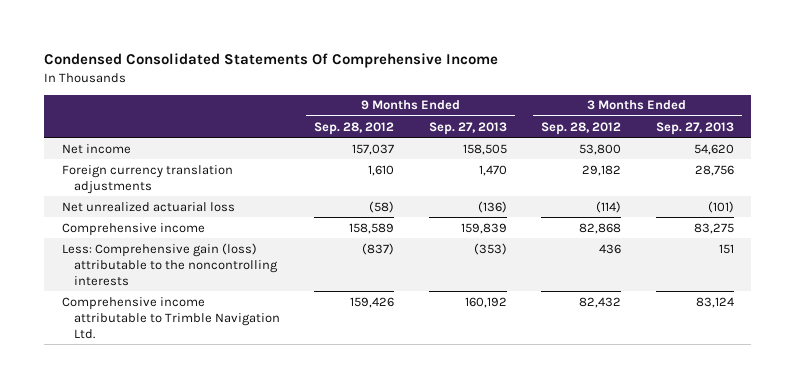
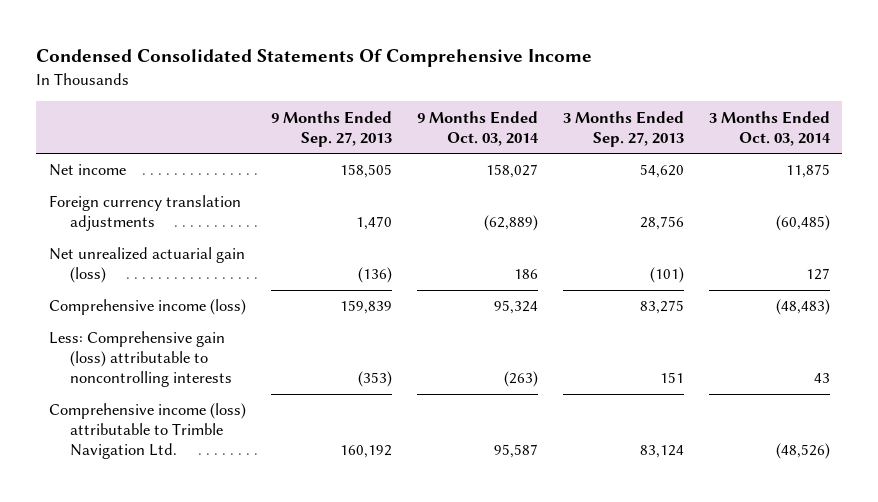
[314,121,395,135] Sep. 28, 2012 -> none
[541,121,622,135] Sep. 28, 2012 -> none
none -> [416,110,539,146] 9 Months Ended Oct. 03, 2014
none -> [708,110,831,146] 3 Months Ended Oct. 03, 2014
[61,201,235,212] Net unrealized actuarial loss -> [48,247,245,284] Net unrealized actuarial gain (loss)
[61,222,205,236] Comprehensive income -> [48,299,246,316] Comprehensive income (loss)
[61,242,278,286] Less: Comprehensive gain (loss) attributable to the noncontrolling interests -> [48,331,232,388] Less: Comprehensive gain (loss) attributable to noncontrolling interests
[61,296,280,339] Comprehensive income attributable to Trimble Navigation Ltd. -> [48,403,246,460] Comprehensive income (loss) attributable to Trimble Navigation Ltd.

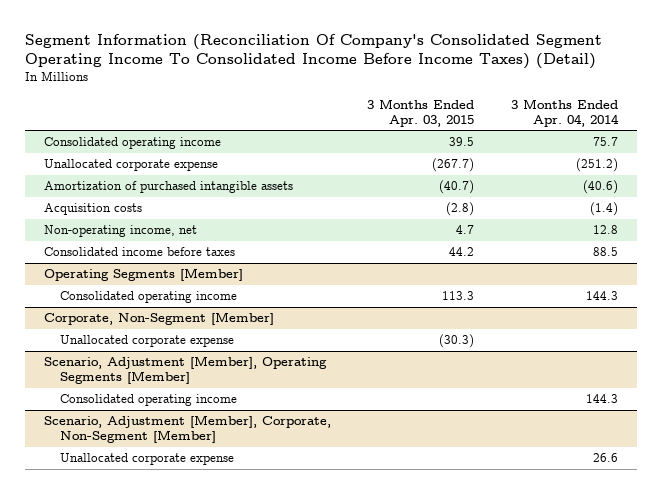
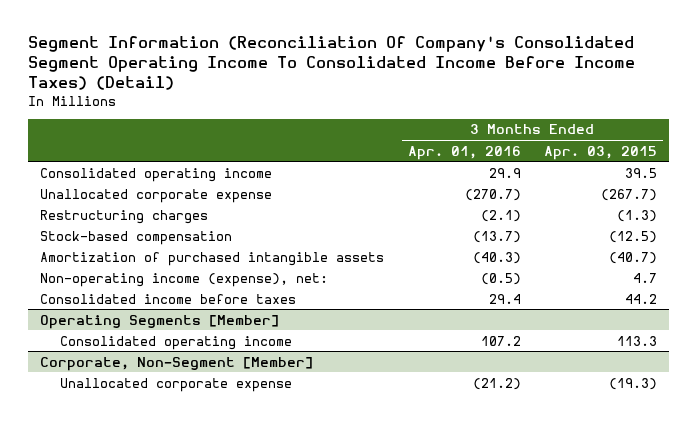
[511,98,620,127] 3 Months Ended Apr. 04, 2014 -> none
none -> [407,145,521,160] Apr. 01, 2016
none -> [39,209,208,224] Restructuring charges
none -> [39,230,232,245] Stock-based compensation
[43,203,142,216] Acquisition costs -> none
[43,225,197,238] Non-operating income, net -> [39,272,328,287] Non-operating income (expense), net:
[43,356,327,385] Scenario, Adjustment [Member], Operating Segments [Member] -> none
[60,394,238,407] Consolidated operating income -> none
[43,415,331,444] Scenario, Adjustment [Member], Corporate, Non-Segment [Member] -> none
[60,453,235,466] Unallocated corporate expense -> none
[439,334,475,349] (30.3) -> [609,377,658,390] (19.3)

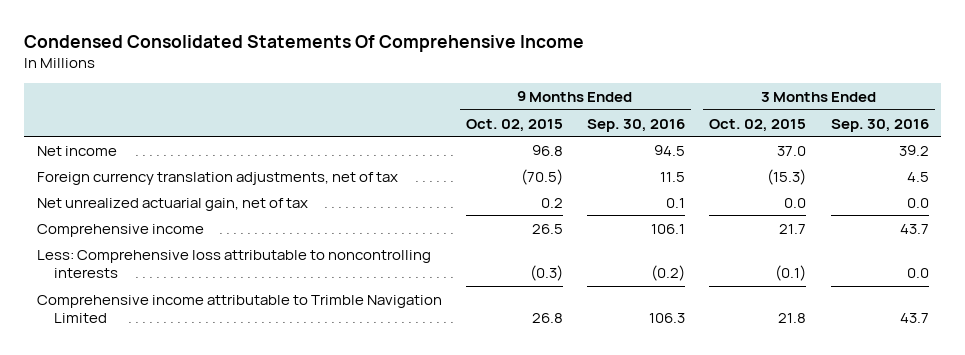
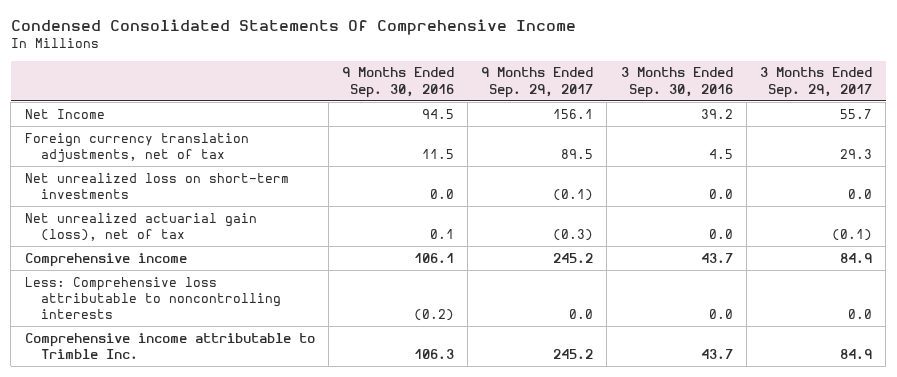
[465,118,563,132] Oct. 02, 2015 -> none
[709,118,807,132] Oct. 02, 2015 -> none
none -> [481,67,594,98] 9 Months Ended Sep. 29, 2017
none -> [759,67,872,98] 3 Months Ended Sep. 29, 2017
[36,145,117,156] Net income -> [24,108,105,119] Net Income
none -> [24,172,289,199] Net unrealized loss on short-term investments
[36,197,308,211] Net unrealized actuarial gain, net of tax -> [24,212,257,241] Net unrealized actuarial gain (loss), net of tax
[36,294,442,324] Comprehensive income attributable to Trimble Navigation Limited -> [24,332,315,359] Comprehensive income attributable to Trimble Inc.

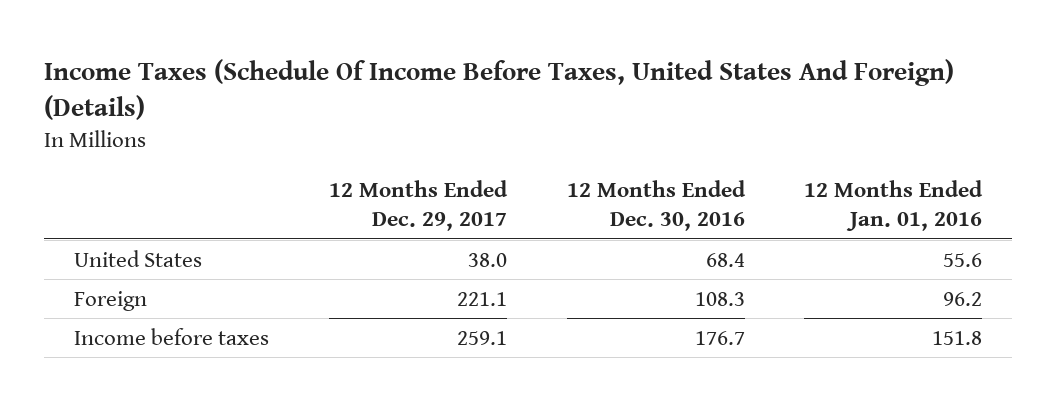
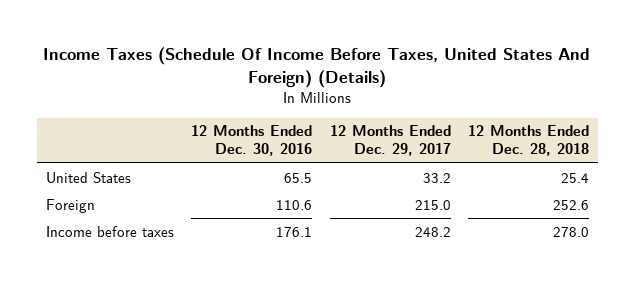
[804,179,984,232] 12 Months Ended Jan. 01, 2016 -> none
none -> [468,125,590,157] 12 Months Ended Dec. 28, 2018
[467,252,507,267] 38.0 -> [422,172,451,183] 33.2
[705,252,745,267] 68.4 -> [284,172,313,183] 65.5
[456,291,507,306] 221.1 -> [414,199,451,210] 215.0
[694,291,745,306] 108.3 -> [276,199,313,210] 110.6
[456,330,507,345] 259.1 -> [414,226,451,237] 248.2
[694,330,745,345] 176.7 -> [276,226,313,237] 176.1

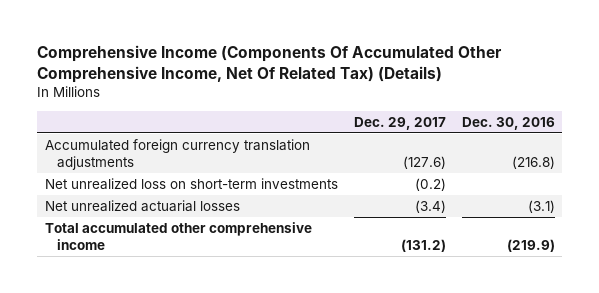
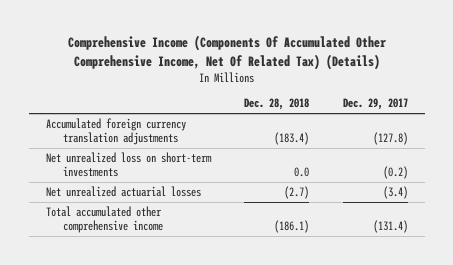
[461,116,555,130] Dec. 30, 2016 -> none
none -> [244,98,310,111] Dec. 28, 2018
[402,155,446,169] (127.6) -> [372,131,408,145] (127.8)
[400,238,446,252] (131.2) -> [372,219,408,233] (131.4)

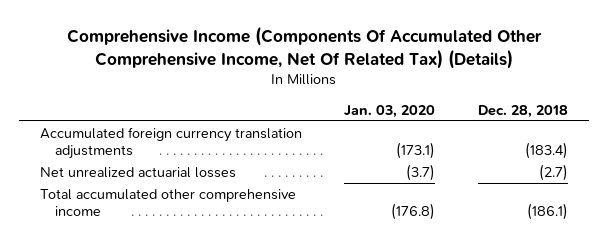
[342,98,408,111] Dec. 29, 2017 -> none
none -> [344,104,436,118] Jan. 03, 2020
[45,152,212,177] Net unrealized loss on short-term investments -> none

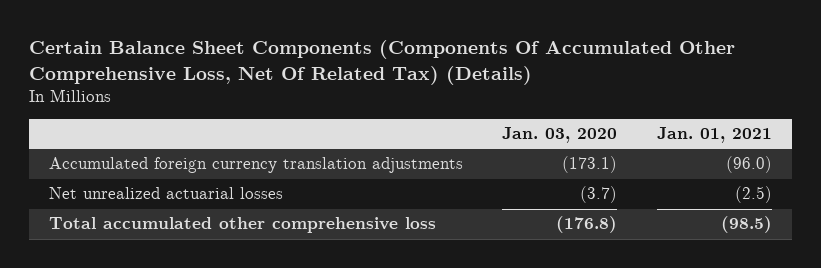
[66,26,542,69] Comprehensive Income (Components Of Accumulated Other Comprehensive Income, Net Of Related Tax) (Details) -> [28,40,735,85] Certain Balance Sheet Components (Components Of Accumulated Other Comprehensive Loss, Net Of Related Tax) (Details)
[477,104,568,118] Dec. 28, 2018 -> none
none -> [657,127,773,144] Jan. 01, 2021
[40,188,297,217] Total accumulated other comprehensive income -> [48,217,436,234] Total accumulated other comprehensive loss

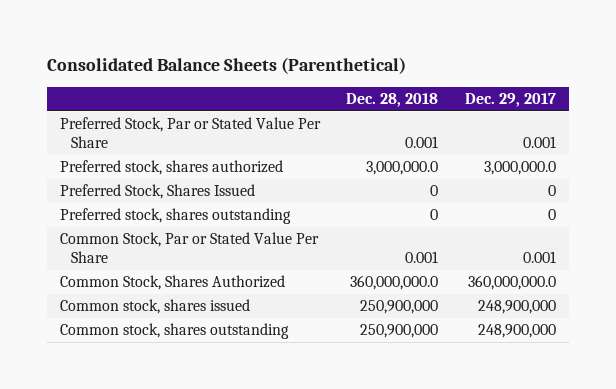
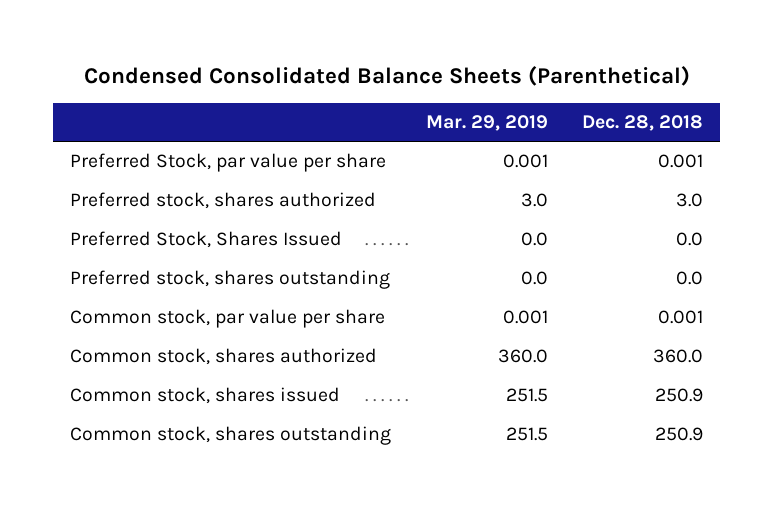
[47,57,407,75] Consolidated Balance Sheets (Parenthetical) -> [83,66,690,87] Condensed Consolidated Balance Sheets (Parenthetical)
[464,92,556,107] Dec. 29, 2017 -> none
none -> [425,115,548,132] Mar. 29, 2019
[60,117,322,149] Preferred Stock, Par or Stated Value Per Share -> [70,153,387,173] Preferred Stock, par value per share
[366,161,439,176] 3,000,000.0 -> [676,193,704,208] 3.0
[430,185,439,197] 0 -> [676,232,704,247] 0.0
[430,209,439,221] 0 -> [676,271,704,286] 0.0
[60,232,320,264] Common Stock, Par or Stated Value Per Share -> [70,309,386,329] Common stock, par value per share
[60,275,286,291] Common Stock, Shares Authorized -> [70,348,378,366] Common stock, shares authorized
[350,275,439,291] 360,000,000.0 -> [653,349,704,364] 360.0
[360,300,439,315] 250,900,000 -> [655,388,704,403] 250.9
[360,324,439,339] 250,900,000 -> [655,427,704,442] 250.9

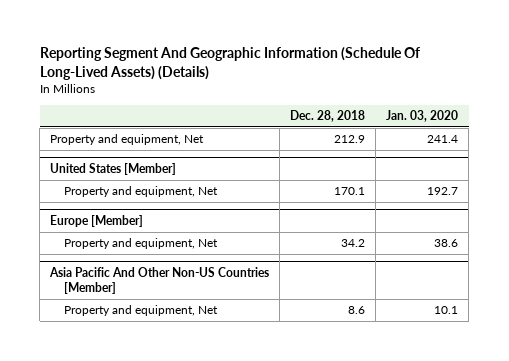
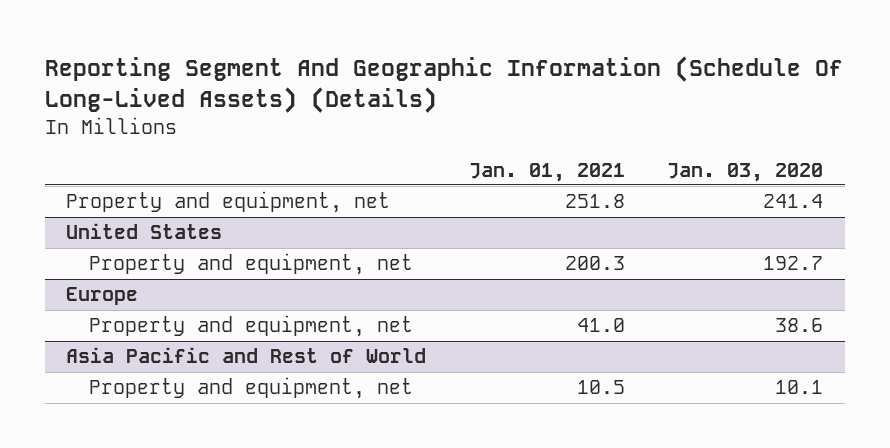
[290,110,366,123] Dec. 28, 2018 -> none
none -> [468,162,625,182] Jan. 01, 2021
[50,134,205,146] Property and equipment, Net -> [66,191,391,214] Property and equipment, net
[50,163,177,176] United States [Member] -> [66,223,223,240] United States
[63,186,218,198] Property and equipment, Net -> [89,253,414,276] Property and equipment, net
[50,215,144,228] Europe [Member] -> [66,287,139,306] Europe
[63,238,218,250] Property and equipment, Net -> [89,315,414,338] Property and equipment, net
[49,267,270,295] Asia Pacific And Other Non-US Countries [Member] -> [66,347,427,364] Asia Pacific and Rest of World
[63,305,218,317] Property and equipment, Net -> [89,377,414,400] Property and equipment, net

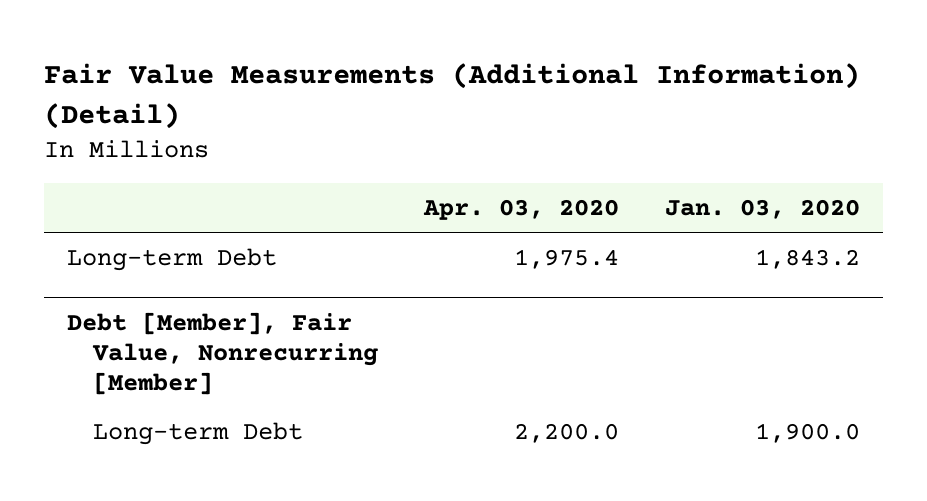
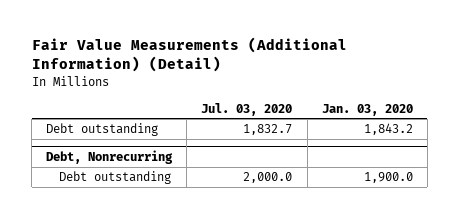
[423,198,620,220] Apr. 03, 2020 -> none
none -> [201,102,293,116] Jul. 03, 2020
[66,312,379,395] Debt [Member], Fair Value, Nonrecurring [Member] -> none
[66,248,277,272] Long-term Debt -> [46,123,159,137] Debt outstanding
none -> [46,149,174,164] Debt, Nonrecurring
[93,422,304,446] Long-term Debt -> [58,171,171,185] Debt outstanding

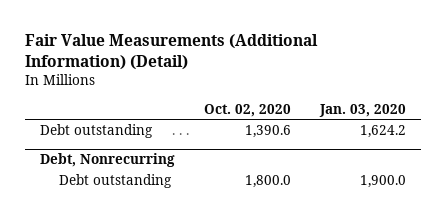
[201,102,293,116] Jul. 03, 2020 -> none
none -> [204,103,292,117] Oct. 02, 2020
[363,123,413,136] 1,843.2 -> [360,125,407,139] 1,624.2

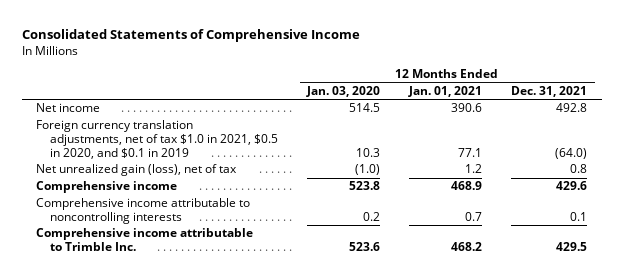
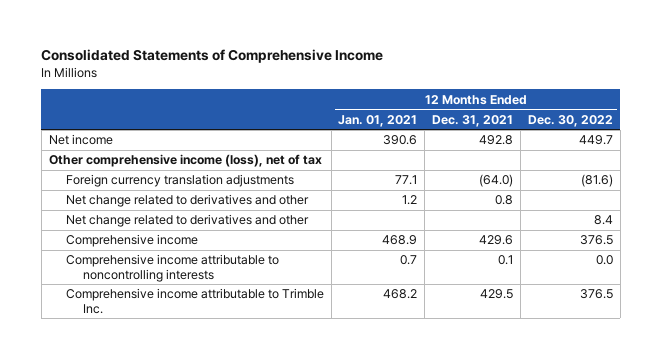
[305,86,380,98] Jan. 03, 2020 -> none
none -> [527,114,613,127] Dec. 30, 2022
none -> [48,154,322,168] Other comprehensive income (loss), net of tax
[36,120,278,159] Foreign currency translation adjustments, net of tax $1.0 in 2021, $0.5 in 2020, and $0.1 in 2019 -> [65,174,294,188] Foreign currency translation adjustments
[36,164,238,177] Net unrealized gain (loss), net of tax -> [65,194,309,208] Net change related to derivatives and other
none -> [65,214,309,228] Net change related to derivatives and other

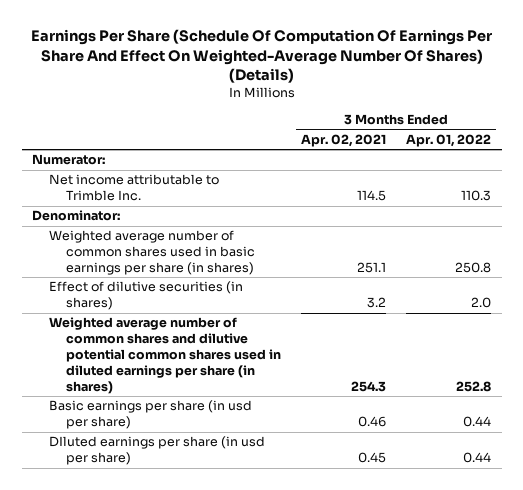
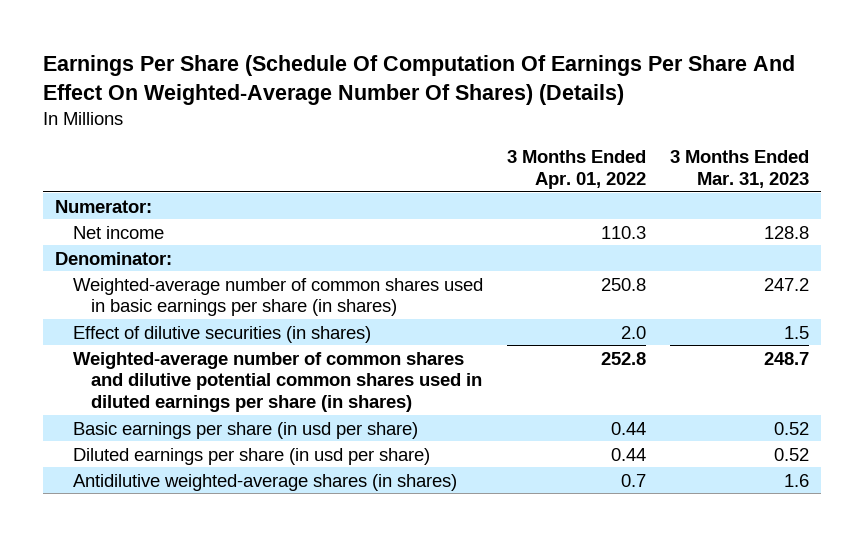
[301,133,387,147] Apr. 02, 2021 -> none
none -> [669,150,809,189] 3 Months Ended Mar. 31, 2023
[49,174,220,202] Net income attributable to Trimble Inc. -> [72,225,164,239] Net income
[49,230,256,276] Weighted average number of common shares used in basic earnings per share (in shares) -> [72,277,483,317] Weighted-average number of common shares used in basic earnings per share (in shares)
[49,317,282,394] Weighted average number of common shares and dilutive potential common shares used in diluted earnings per share (in shares) -> [72,351,483,413] Weighted-average number of common shares and dilutive potential common shares used in diluted earnings per share (in shares)
[49,436,266,466] DIluted earnings per share (in usd per share) -> [72,447,430,465] Diluted earnings per share (in usd per share)
none -> [72,473,457,491] Antidilutive weighted-average shares (in shares)

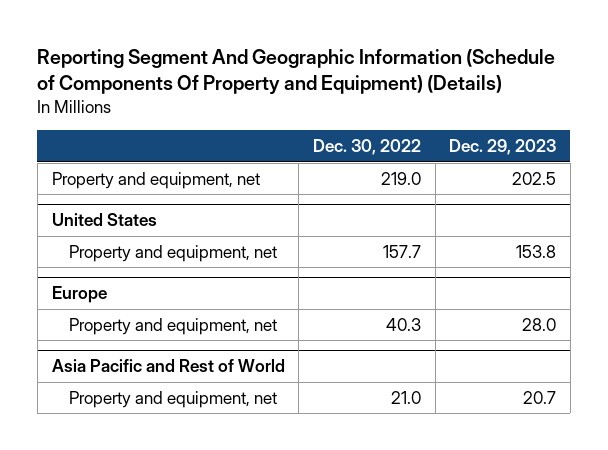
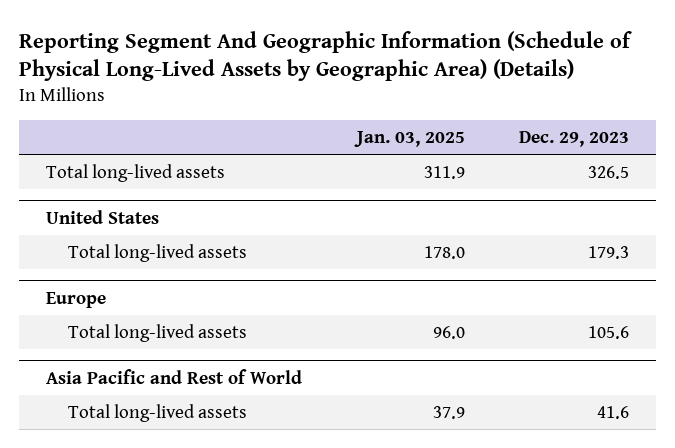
[37,48,556,95] Reporting Segment And Geographic Information (Schedule of Components Of Property and Equipment) (Details) -> [18,30,632,82] Reporting Segment And Geographic Information (Schedule of Physical Long-Lived Assets by Geographic Area) (Details)
[312,139,421,156] Dec. 30, 2022 -> none
none -> [353,130,465,147] Jan. 03, 2025
[51,171,260,189] Property and equipment, net -> none
none -> [46,163,226,182] Total long-lived assets
[69,244,278,262] Property and equipment, net -> none
none -> [68,243,248,262] Total long-lived assets
[69,317,278,335] Property and equipment, net -> none
none -> [68,323,248,342] Total long-lived assets
[69,390,278,408] Property and equipment, net -> none
none -> [68,403,248,422] Total long-lived assets

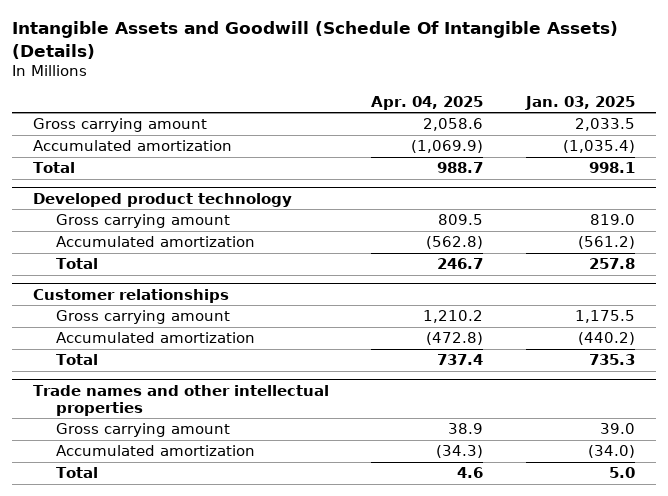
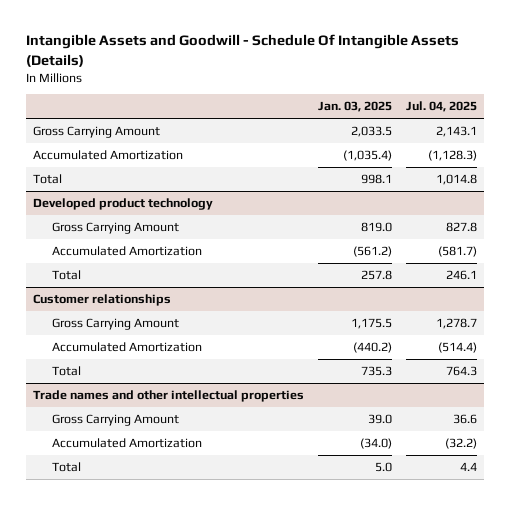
[11,21,618,59] Intangible Assets and Goodwill (Schedule Of Intangible Assets) (Details) -> [25,34,459,67] Intangible Assets and Goodwill - Schedule Of Intangible Assets (Details)
[371,95,484,110] Apr. 04, 2025 -> none
none -> [406,101,478,113] Jul. 04, 2025
[33,118,208,133] Gross carrying amount -> [32,125,160,138] Gross Carrying Amount
[33,140,233,152] Accumulated amortization -> [32,149,183,160] Accumulated Amortization
[56,214,231,229] Gross carrying amount -> [51,221,179,234] Gross Carrying Amount
[56,236,256,248] Accumulated amortization -> [51,245,202,256] Accumulated Amortization
[56,310,231,325] Gross carrying amount -> [51,317,179,330] Gross Carrying Amount
[56,332,256,344] Accumulated amortization -> [51,341,202,352] Accumulated Amortization
[56,423,231,438] Gross carrying amount -> [51,413,179,426] Gross Carrying Amount
[56,445,256,457] Accumulated amortization -> [51,437,202,448] Accumulated Amortization

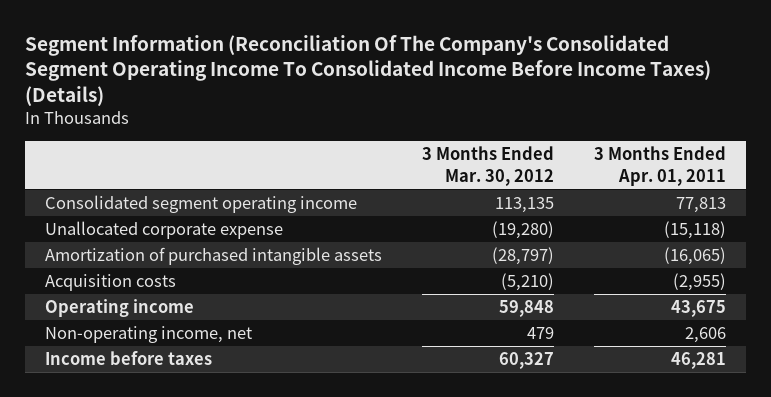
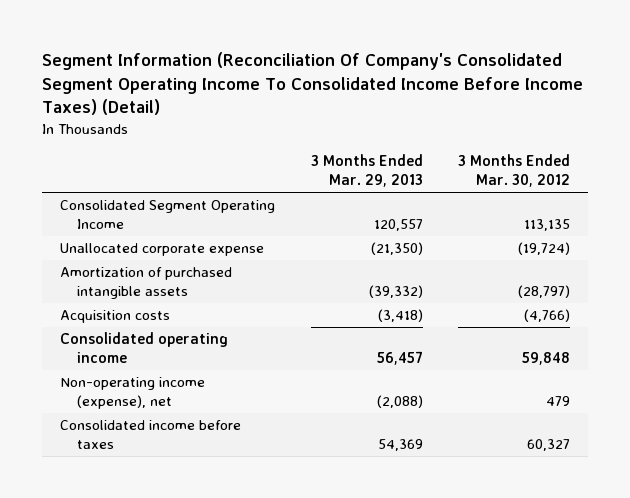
[25,34,712,107] Segment Information (Reconciliation Of The Company's Consolidated Segment Operating Income To Consolidated Income Before Income Taxes) (Details) -> [42,52,584,116] Segment Information (Reconciliation Of Company's Consolidated Segment Operating Income To Consolidated Income Before Income Taxes) (Detail)
[594,146,727,186] 3 Months Ended Apr. 01, 2011 -> none
none -> [310,154,423,187] 3 Months Ended Mar. 29, 2013
[45,195,358,214] Consolidated segment operating income -> [60,200,276,230] Consolidated Segment Operating Income
[492,221,555,240] (19,280) -> [517,242,570,256] (19,724)
[501,273,555,292] (5,210) -> [523,309,570,323] (4,766)
[45,299,195,318] Operating income -> [60,332,229,364] Consolidated operating income
[45,326,253,344] Non-operating income, net -> [60,377,206,410] Non-operating income (expense), net
[45,351,213,366] Income before taxes -> [60,420,242,450] Consolidated income before taxes

